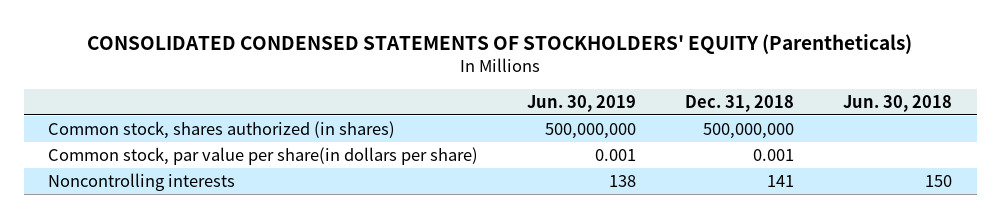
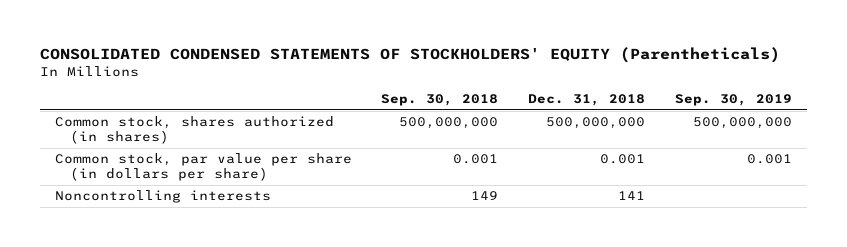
[527,94,637,112] Jun. 30, 2019 -> none
[843,94,953,112] Jun. 30, 2018 -> none
none -> [381,94,499,107] Sep. 30, 2018
none -> [675,94,793,107] Sep. 30, 2019
[48,147,479,166] Common stock, par value per share(in dollars per share) -> [54,153,352,182] Common stock, par value per share (in dollars per share)

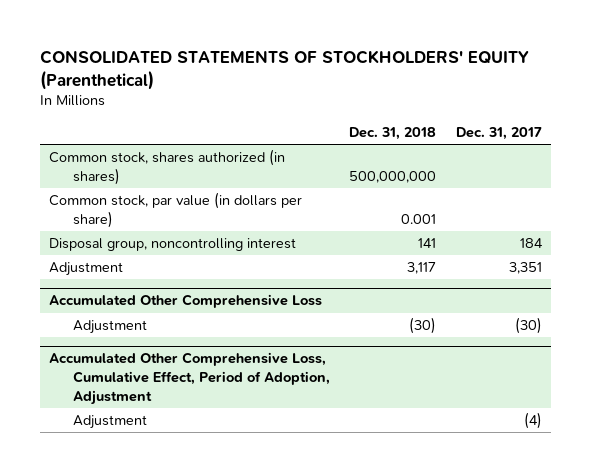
[39,46,780,63] CONSOLIDATED CONDENSED STATEMENTS OF STOCKHOLDERS' EQUITY (Parentheticals) -> [39,49,529,90] CONSOLIDATED STATEMENTS OF STOCKHOLDERS' EQUITY (Parenthetical)
[381,94,499,107] Sep. 30, 2018 -> none
[675,94,793,107] Sep. 30, 2019 -> none
none -> [455,127,542,141] Dec. 31, 2017
[54,153,352,182] Common stock, par value per share (in dollars per share) -> [49,192,303,228] Common stock, par value (in dollars per share)
[54,190,271,204] Noncontrolling interests -> [49,238,297,252] Disposal group, noncontrolling interest
none -> [49,262,124,277] Adjustment
none -> [49,294,323,309] Accumulated Other Comprehensive Loss
none -> [72,320,147,335] Adjustment
none -> [49,352,330,406] Accumulated Other Comprehensive Loss, Cumulative Effect, Period of Adoption, Adjustment
none -> [72,415,147,430] Adjustment

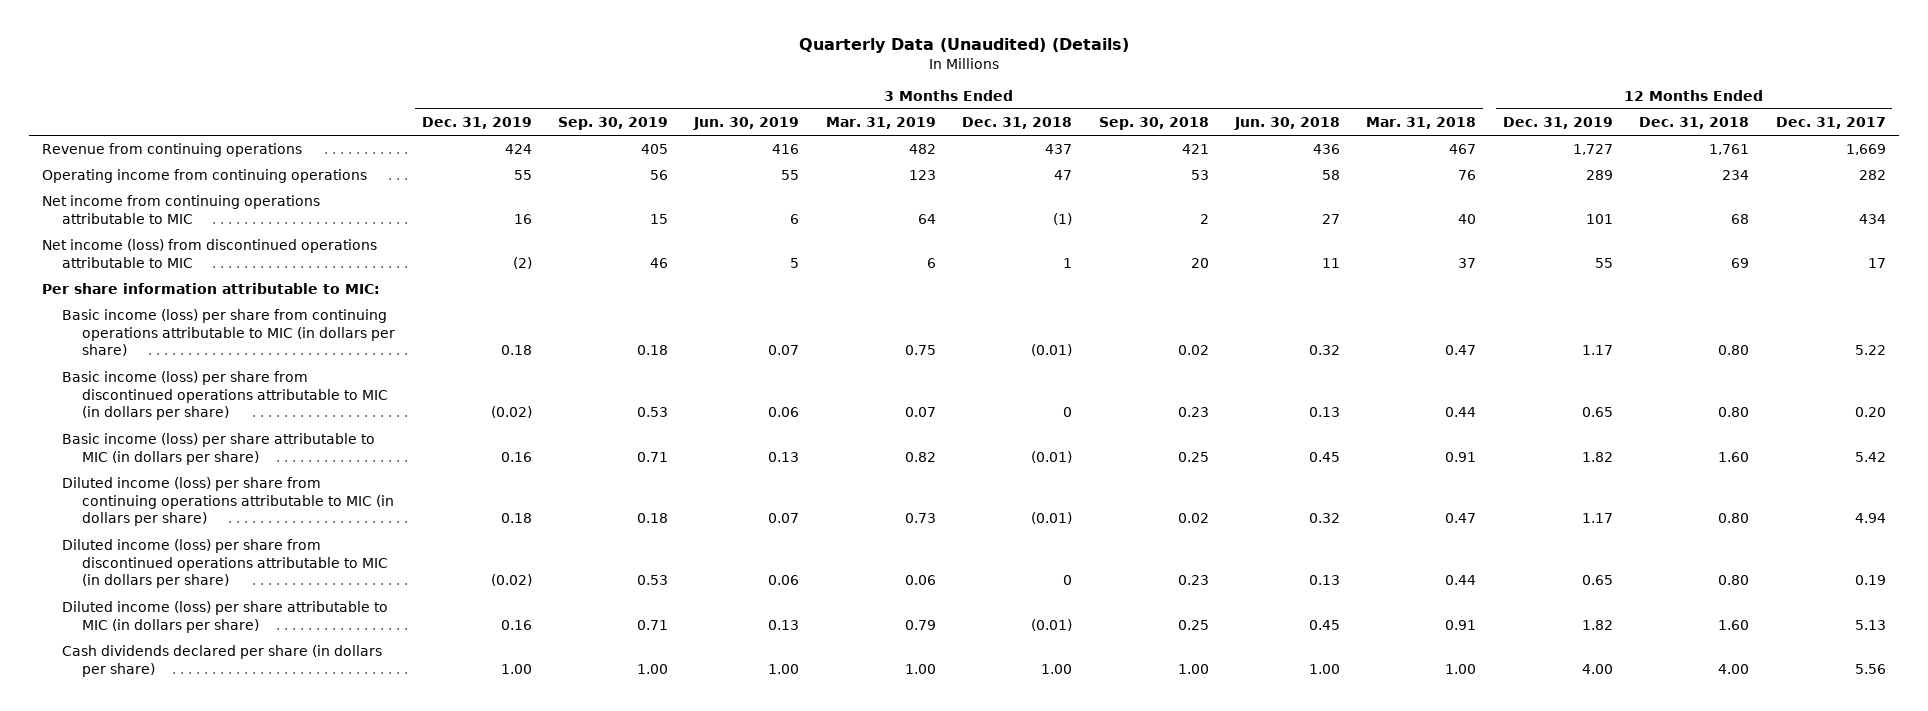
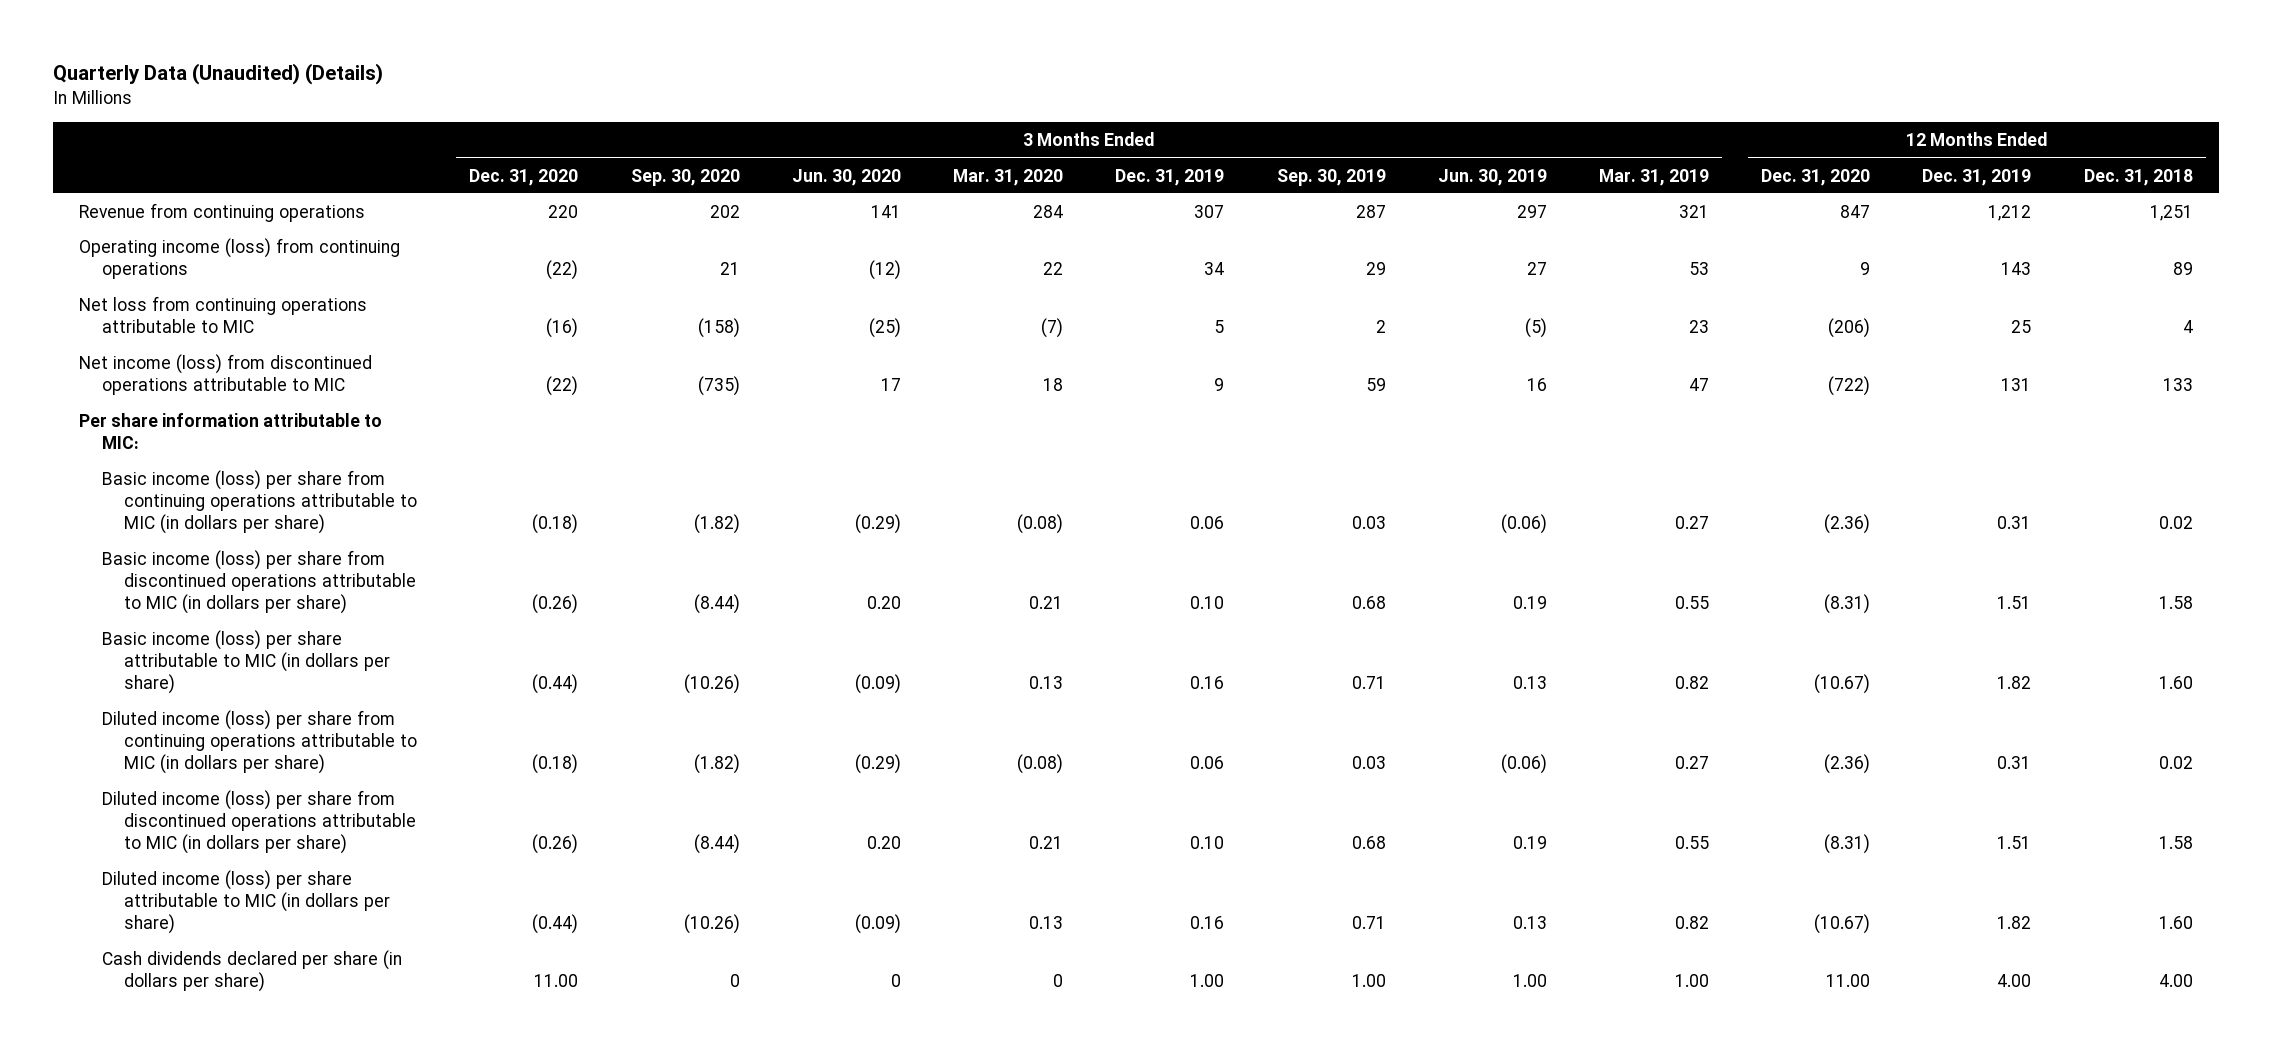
[962,116,1073,129] Dec. 31, 2018 -> none
[1098,116,1209,130] Sep. 30, 2018 -> none
[1234,116,1341,130] Jun. 30, 2018 -> none
[1366,116,1477,129] Mar. 31, 2018 -> none
[1775,116,1886,129] Dec. 31, 2017 -> none
none -> [469,168,579,186] Dec. 31, 2020
none -> [630,168,740,186] Sep. 30, 2020
none -> [791,168,901,186] Jun. 30, 2020
none -> [953,168,1064,186] Mar. 31, 2020
none -> [1761,168,1871,186] Dec. 31, 2020
[504,144,532,155] 424 -> [1194,204,1225,218] 307
[640,144,668,155] 405 -> [1355,204,1386,218] 287
[772,144,800,155] 416 -> [1516,204,1547,218] 297
[908,144,936,155] 482 -> [1679,204,1710,218] 321
[1572,144,1613,156] 1,727 -> [1988,204,2032,221] 1,212
[1709,144,1750,156] 1,761 -> [2149,204,2193,221] 1,251
[42,169,368,184] Operating income from continuing operations -> [79,237,401,280] Operating income (loss) from continuing operations
[513,170,532,181] 55 -> [1204,262,1225,276] 34
[649,170,668,181] 56 -> [1365,262,1386,276] 29
[781,170,800,181] 55 -> [1526,262,1547,276] 27
[908,170,936,181] 123 -> [1689,262,1710,276] 53
[1585,170,1613,181] 289 -> [2001,262,2032,276] 143
[1722,170,1750,181] 234 -> [2172,262,2193,276] 89
[42,195,321,224] Net income from continuing operations attributable to MIC -> [79,295,368,334] Net loss from continuing operations attributable to MIC
[513,213,532,224] 16 -> [1214,320,1225,334] 5
[649,213,668,224] 15 -> [1375,320,1386,334] 2
[790,213,800,224] 6 -> [1524,318,1547,339] (5)
[917,213,936,224] 64 -> [1689,320,1710,334] 23
[1585,213,1613,224] 101 -> [2011,320,2032,334] 25
[1731,213,1750,224] 68 -> [2182,320,2193,334] 4
[512,256,532,269] (2) -> [1214,378,1225,392] 9
[649,257,668,268] 46 -> [1365,378,1386,392] 59
[790,257,800,268] 5 -> [1526,378,1547,392] 16
[926,257,936,268] 6 -> [1689,378,1710,392] 47
[1594,257,1613,268] 55 -> [2001,378,2032,392] 131
[1731,257,1750,268] 69 -> [2162,378,2193,392] 133
[500,345,532,356] 0.18 -> [1190,516,1225,530] 0.06
[636,345,668,356] 0.18 -> [1351,516,1386,530] 0.03
[768,345,800,356] 0.07 -> [1500,514,1547,535] (0.06)
[904,345,936,356] 0.75 -> [1675,516,1710,530] 0.27
[1581,345,1613,356] 1.17 -> [1997,516,2032,530] 0.31
[1718,345,1750,356] 0.80 -> [2158,516,2193,530] 0.02
[490,406,532,419] (0.02) -> [1190,596,1225,610] 0.10
[636,407,668,418] 0.53 -> [1351,596,1386,610] 0.68
[768,407,800,418] 0.06 -> [1512,596,1547,610] 0.19
[904,407,936,418] 0.07 -> [1675,596,1710,610] 0.55
[1581,407,1613,418] 0.65 -> [1997,596,2032,610] 1.51
[1718,407,1750,418] 0.80 -> [2158,596,2193,610] 1.58
[500,513,532,524] 0.18 -> [1190,756,1225,770] 0.06
[636,513,668,524] 0.18 -> [1351,756,1386,770] 0.03
[768,513,800,524] 0.07 -> [1500,754,1547,775] (0.06)
[904,513,936,524] 0.73 -> [1675,756,1710,770] 0.27
[1581,513,1613,524] 1.17 -> [1997,756,2032,770] 0.31
[1718,513,1750,524] 0.80 -> [2158,756,2193,770] 0.02
[490,574,532,587] (0.02) -> [1190,836,1225,850] 0.10
[636,575,668,586] 0.53 -> [1351,836,1386,850] 0.68
[768,575,800,586] 0.06 -> [1512,836,1547,850] 0.19
[904,575,936,586] 0.06 -> [1675,836,1710,850] 0.55
[1581,575,1613,586] 0.65 -> [1997,836,2032,850] 1.51
[1718,575,1750,586] 0.80 -> [2158,836,2193,850] 1.58
[904,619,936,630] 0.79 -> [1675,916,1710,930] 0.82

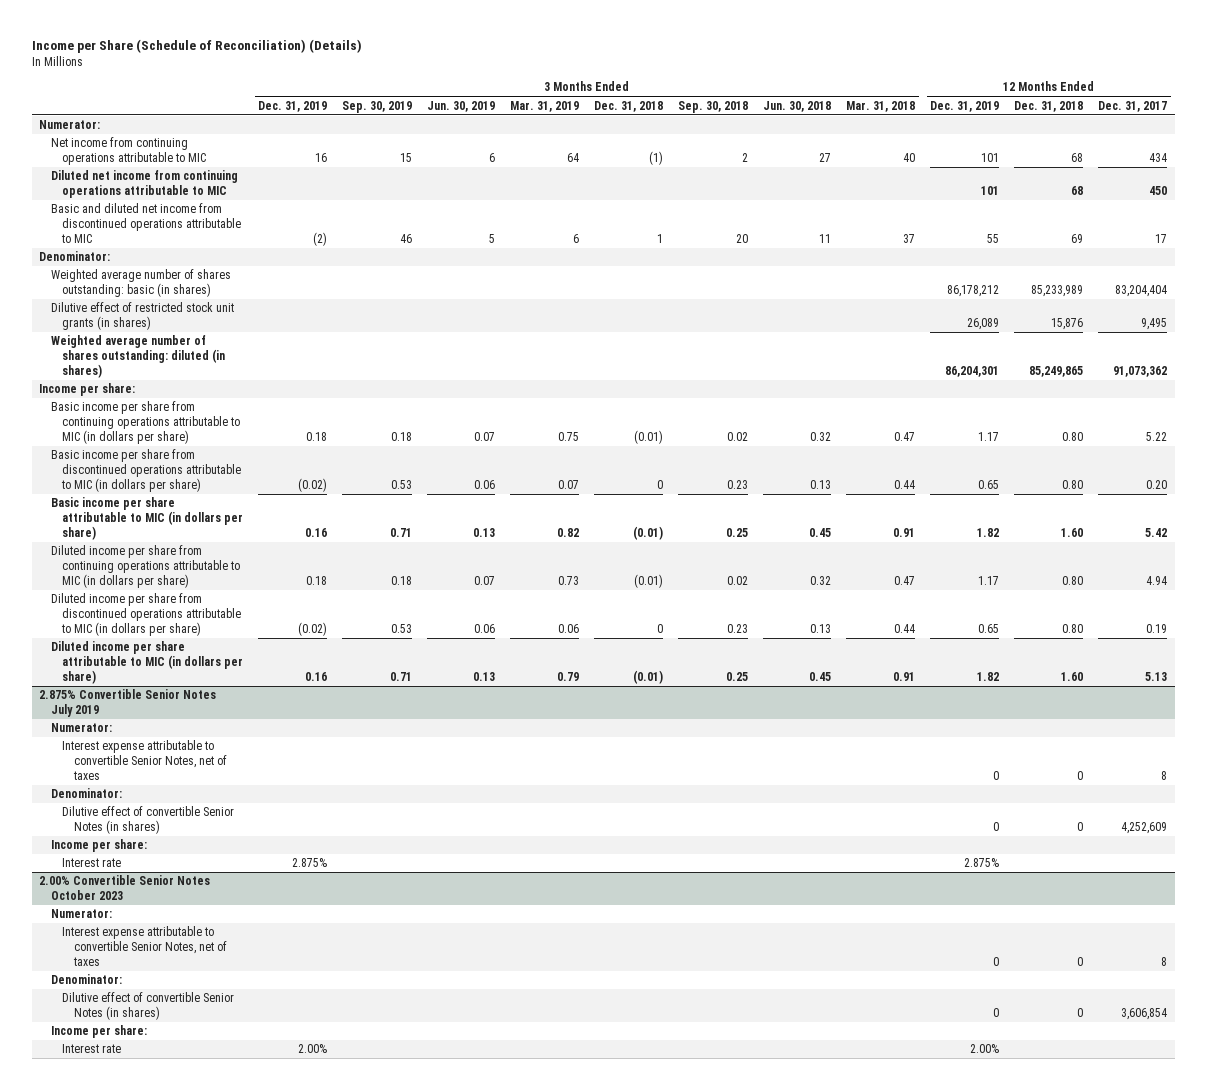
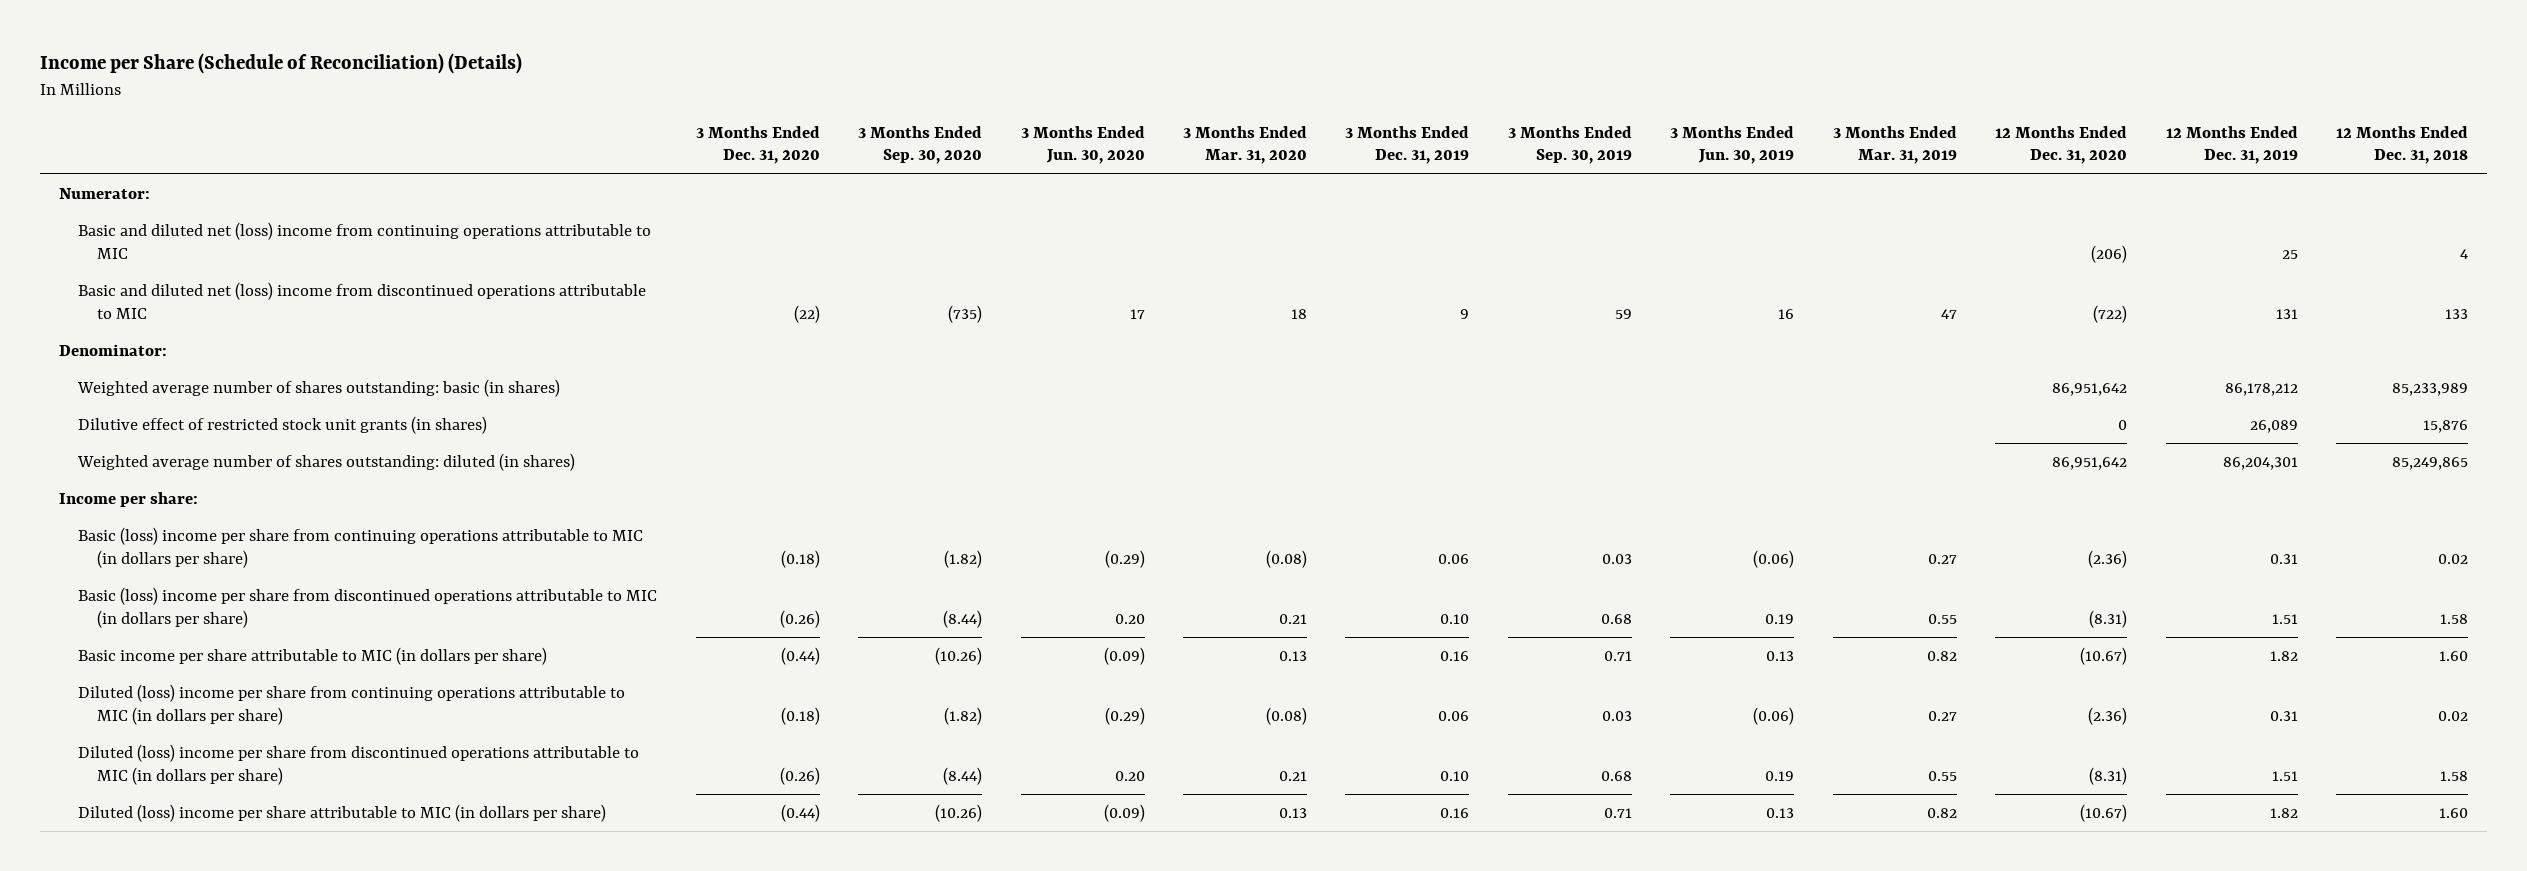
[594,100,664,112] Dec. 31, 2018 -> none
[678,100,749,113] Sep. 30, 2018 -> none
[763,100,832,112] Jun. 30, 2018 -> none
[846,100,916,112] Mar. 31, 2018 -> none
[1098,100,1168,112] Dec. 31, 2017 -> none
none -> [695,125,820,165] 3 Months Ended Dec. 31, 2020
none -> [858,125,983,165] 3 Months Ended Sep. 30, 2020
none -> [1020,125,1145,165] 3 Months Ended Jun. 30, 2020
none -> [1183,125,1308,165] 3 Months Ended Mar. 31, 2020
none -> [1995,125,2128,165] 12 Months Ended Dec. 31, 2020
[50,137,207,166] Net income from continuing operations attributable to MIC -> none
[50,170,238,199] Diluted net income from continuing operations attributable to MIC -> [78,221,652,259] Basic and diluted net (loss) income from continuing operations attributable to MIC
[981,186,1000,196] 101 -> [2281,249,2298,259] 25
[1071,186,1084,196] 68 -> [2460,248,2469,259] 4
[50,203,242,244] Basic and diluted net income from discontinued operations attributable to MIC -> [78,281,647,319] Basic and diluted net (loss) income from discontinued operations attributable to MIC
[313,232,328,247] (2) -> [1460,308,1470,319] 9
[400,234,413,244] 46 -> [1614,308,1632,319] 59
[489,234,496,244] 5 -> [1778,308,1795,319] 16
[573,234,580,244] 6 -> [1940,308,1957,319] 47
[987,234,1000,244] 55 -> [2275,308,2298,319] 131
[1071,234,1084,244] 69 -> [2445,308,2469,319] 133
[50,401,241,445] Basic income per share from continuing operations attributable to MIC (in dollars per share) -> [78,526,644,568] Basic (loss) income per share from continuing operations attributable to MIC (in dollars per share)
[306,432,328,442] 0.18 -> [1438,553,1470,564] 0.06
[391,432,413,442] 0.18 -> [1601,553,1632,564] 0.03
[474,432,496,442] 0.07 -> [1753,549,1795,568] (0.06)
[558,432,580,442] 0.75 -> [1927,553,1957,564] 0.27
[978,432,1000,442] 1.17 -> [2269,553,2298,564] 0.31
[1062,432,1084,442] 0.80 -> [2438,553,2469,564] 0.02
[50,449,242,493] Basic income per share from discontinued operations attributable to MIC (in dollars per share) -> [78,586,658,628] Basic (loss) income per share from discontinued operations attributable to MIC (in dollars per share)
[298,478,328,493] (0.02) -> [1440,613,1470,624] 0.10
[391,480,413,490] 0.53 -> [1600,613,1632,624] 0.68
[474,480,496,490] 0.06 -> [1765,613,1795,624] 0.19
[558,480,580,490] 0.07 -> [1927,613,1957,624] 0.55
[978,480,1000,490] 0.65 -> [2271,613,2298,624] 1.51
[1062,480,1084,490] 0.80 -> [2440,613,2469,624] 1.58
[39,689,217,718] 2.875% Convertible Senior Notes July 2019 -> none
[50,723,112,733] Numerator: -> none
[62,740,228,781] Interest expense attributable to convertible Senior Notes, net of taxes -> none
[50,788,122,799] Denominator: -> none
[62,806,235,835] Dilutive effect of convertible Senior Notes (in shares) -> none
[50,839,147,853] Income per share: -> none
[62,858,122,868] Interest rate -> none
[39,875,211,901] 2.00% Convertible Senior Notes October 2023 -> none
[50,909,112,919] Numerator: -> none
[62,926,228,967] Interest expense attributable to convertible Senior Notes, net of taxes -> none
[50,974,122,985] Denominator: -> none
[62,992,235,1021] Dilutive effect of convertible Senior Notes (in shares) -> none
[50,1025,147,1039] Income per share: -> none
[62,1044,122,1054] Interest rate -> none
[50,545,241,589] Diluted income per share from continuing operations attributable to MIC (in dollars per share) -> [78,683,626,725] Diluted (loss) income per share from continuing operations attributable to MIC (in dollars per share)
[306,576,328,586] 0.18 -> [1438,710,1470,721] 0.06
[391,576,413,586] 0.18 -> [1601,710,1632,721] 0.03
[474,576,496,586] 0.07 -> [1753,706,1795,725] (0.06)
[558,576,580,586] 0.73 -> [1927,710,1957,721] 0.27
[978,576,1000,586] 1.17 -> [2269,710,2298,721] 0.31
[1062,576,1084,586] 0.80 -> [2438,710,2469,721] 0.02
[50,593,242,637] Diluted income per share from discontinued operations attributable to MIC (in dollars per share) -> [78,743,640,785] Diluted (loss) income per share from discontinued operations attributable to MIC (in dollars per share)
[298,622,328,637] (0.02) -> [1440,770,1470,781] 0.10
[391,624,413,634] 0.53 -> [1600,770,1632,781] 0.68
[474,624,496,634] 0.06 -> [1765,770,1795,781] 0.19
[558,624,580,634] 0.06 -> [1927,770,1957,781] 0.55
[978,624,1000,634] 0.65 -> [2271,770,2298,781] 1.51
[1062,624,1084,634] 0.80 -> [2440,770,2469,781] 1.58
[50,641,244,685] Diluted income per share attributable to MIC (in dollars per share) -> [78,803,607,822] Diluted (loss) income per share attributable to MIC (in dollars per share)
[557,672,580,682] 0.79 -> [1926,807,1957,818] 0.82

